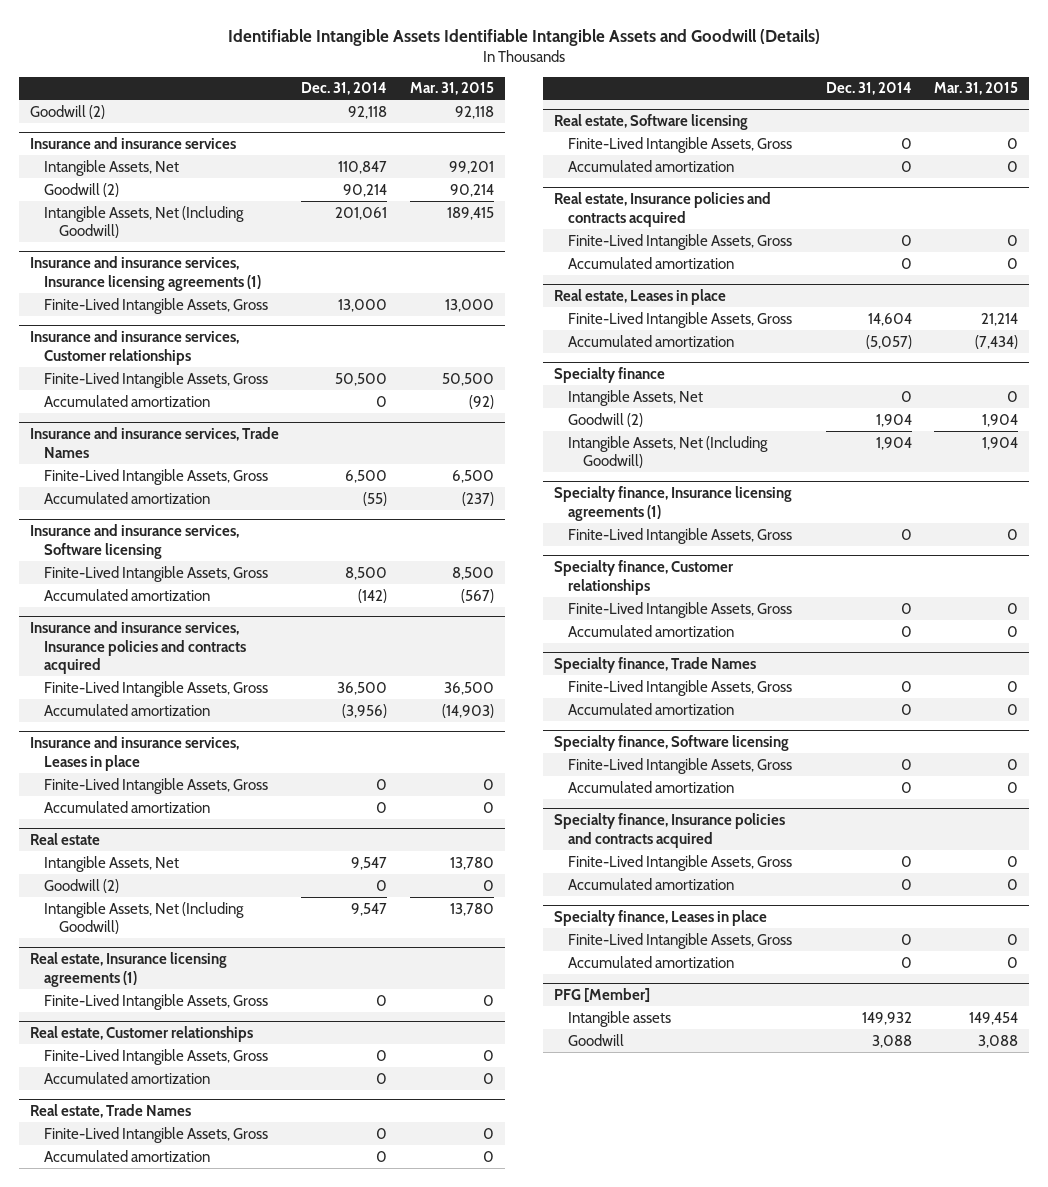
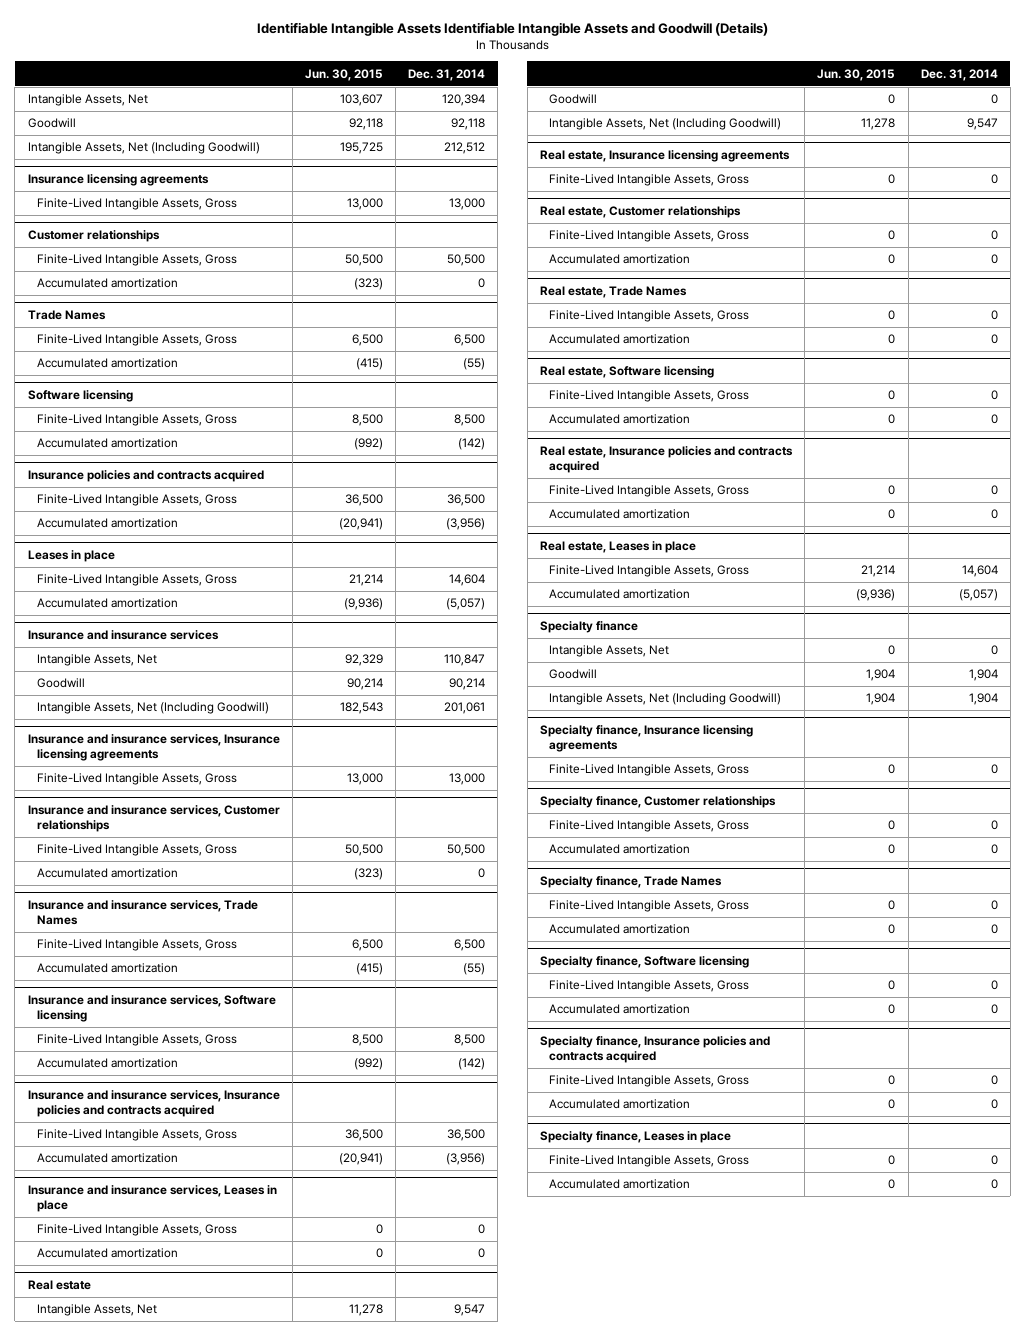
[409,82,494,96] Mar. 31, 2015 -> none
none -> [304,68,383,81] Jun. 30, 2015
none -> [27,94,148,107] Intangible Assets, Net
[29,104,105,119] Goodwill (2) -> [27,118,76,129] Goodwill
none -> [27,142,260,155] Intangible Assets, Net (Including Goodwill)
none -> [27,173,209,186] Insurance licensing agreements
none -> [36,198,237,211] Finite-Lived Intangible Assets, Gross
none -> [27,229,160,242] Customer relationships
none -> [36,254,237,267] Finite-Lived Intangible Assets, Gross
none -> [36,278,178,289] Accumulated amortization
none -> [27,309,106,320] Trade Names
none -> [36,334,237,347] Finite-Lived Intangible Assets, Gross
none -> [36,358,178,369] Accumulated amortization
none -> [27,389,133,402] Software licensing
none -> [36,414,237,427] Finite-Lived Intangible Assets, Gross
none -> [36,438,178,449] Accumulated amortization
none -> [27,469,264,482] Insurance policies and contracts acquired
none -> [36,494,237,507] Finite-Lived Intangible Assets, Gross
none -> [36,518,178,529] Accumulated amortization
none -> [27,549,115,562] Leases in place
none -> [36,574,237,587] Finite-Lived Intangible Assets, Gross
none -> [36,598,178,609] Accumulated amortization
[44,182,120,197] Goodwill (2) -> [36,678,85,689] Goodwill
[29,255,262,291] Insurance and insurance services, Insurance licensing agreements (1) -> [27,733,280,762] Insurance and insurance services, Insurance licensing agreements
[44,878,120,893] Goodwill (2) -> [549,94,598,105] Goodwill
[29,951,227,987] Real estate, Insurance licensing agreements (1) -> [540,149,791,162] Real estate, Insurance licensing agreements
[568,412,644,427] Goodwill (2) -> [549,669,598,680] Goodwill
[553,485,792,521] Specialty finance, Insurance licensing agreements (1) -> [540,724,754,753] Specialty finance, Insurance licensing agreements
[553,987,650,1002] PFG [Member] -> none
[568,1010,672,1027] Intangible assets -> none
[568,1033,625,1046] Goodwill -> none

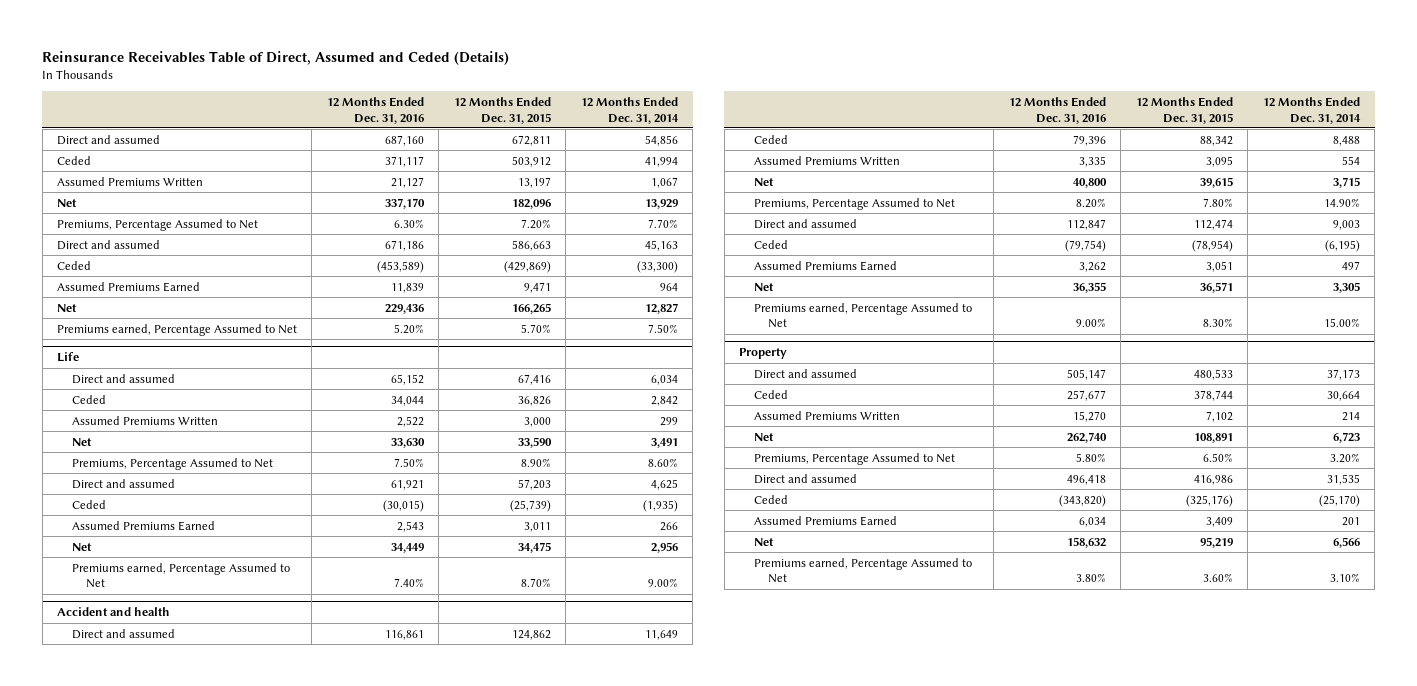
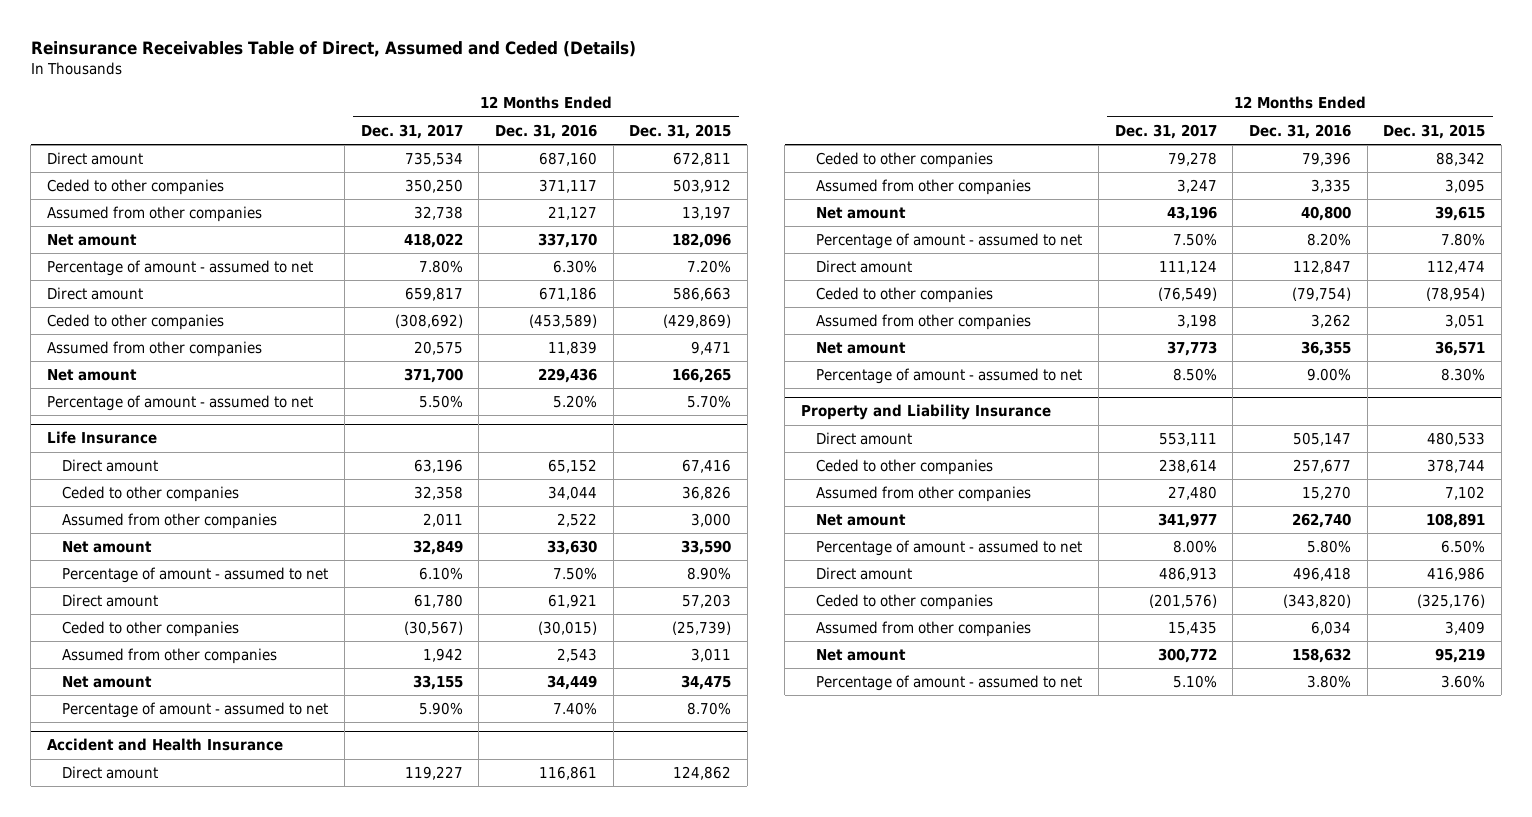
[580,96,679,124] 12 Months Ended Dec. 31, 2014 -> none
none -> [360,123,463,139] Dec. 31, 2017
[56,134,160,145] Direct and assumed -> [46,152,143,166] Direct amount
[56,155,91,165] Ceded -> [46,179,224,196] Ceded to other companies
[56,176,203,186] Assumed Premiums Written -> [46,206,262,223] Assumed from other companies
[56,198,77,207] Net -> [46,234,137,247] Net amount
[56,218,258,231] Premiums, Percentage Assumed to Net -> [46,260,313,277] Percentage of amount - assumed to net
[56,239,160,250] Direct and assumed -> [46,287,143,301] Direct amount
[56,260,91,270] Ceded -> [46,314,224,331] Ceded to other companies
[56,281,200,292] Assumed Premiums Earned -> [46,341,262,358] Assumed from other companies
[56,303,77,312] Net -> [46,369,137,382] Net amount
[56,323,297,336] Premiums earned, Percentage Assumed to Net -> [46,395,313,412] Percentage of amount - assumed to net
[56,352,79,363] Life -> [46,431,157,445] Life Insurance
[71,373,175,384] Direct and assumed -> [62,459,159,473] Direct amount
[71,394,106,404] Ceded -> [62,486,240,503] Ceded to other companies
[71,415,218,425] Assumed Premiums Written -> [62,513,278,530] Assumed from other companies
[71,437,92,446] Net -> [62,541,153,554] Net amount
[71,457,273,470] Premiums, Percentage Assumed to Net -> [62,567,329,584] Percentage of amount - assumed to net
[71,478,175,489] Direct and assumed -> [62,594,159,608] Direct amount
[71,499,106,509] Ceded -> [62,621,240,638] Ceded to other companies
[71,520,215,531] Assumed Premiums Earned -> [62,648,278,665] Assumed from other companies
[71,542,92,551] Net -> [62,676,153,689] Net amount
[71,562,290,589] Premiums earned, Percentage Assumed to Net -> [62,702,329,719] Percentage of amount - assumed to net
[56,607,170,617] Accident and health -> [46,738,283,752] Accident and Health Insurance
[71,628,175,639] Direct and assumed -> [62,766,159,780] Direct amount
[753,134,788,144] Ceded -> [816,152,994,169] Ceded to other companies
[753,155,900,165] Assumed Premiums Written -> [816,179,1032,196] Assumed from other companies
[753,177,774,186] Net -> [816,207,907,220] Net amount
[753,197,955,210] Premiums, Percentage Assumed to Net -> [816,233,1083,250] Percentage of amount - assumed to net
[753,218,857,229] Direct and assumed -> [816,260,913,274] Direct amount
[753,239,788,249] Ceded -> [816,287,994,304] Ceded to other companies
[753,260,897,271] Assumed Premiums Earned -> [816,314,1032,331] Assumed from other companies
[753,282,774,291] Net -> [816,342,907,355] Net amount
[753,302,972,329] Premiums earned, Percentage Assumed to Net -> [816,368,1083,385] Percentage of amount - assumed to net
[738,348,787,360] Property -> [800,404,1051,421] Property and Liability Insurance
[753,368,857,379] Direct and assumed -> [816,432,913,446] Direct amount
[753,389,788,399] Ceded -> [816,459,994,476] Ceded to other companies
[753,410,900,420] Assumed Premiums Written -> [816,486,1032,503] Assumed from other companies
[753,432,774,441] Net -> [816,514,907,527] Net amount
[753,452,955,465] Premiums, Percentage Assumed to Net -> [816,540,1083,557] Percentage of amount - assumed to net
[753,473,857,484] Direct and assumed -> [816,567,913,581] Direct amount
[753,494,788,504] Ceded -> [816,594,994,611] Ceded to other companies
[753,515,897,526] Assumed Premiums Earned -> [816,621,1032,638] Assumed from other companies
[753,537,774,546] Net -> [816,649,907,662] Net amount
[753,557,972,584] Premiums earned, Percentage Assumed to Net -> [816,675,1083,692] Percentage of amount - assumed to net

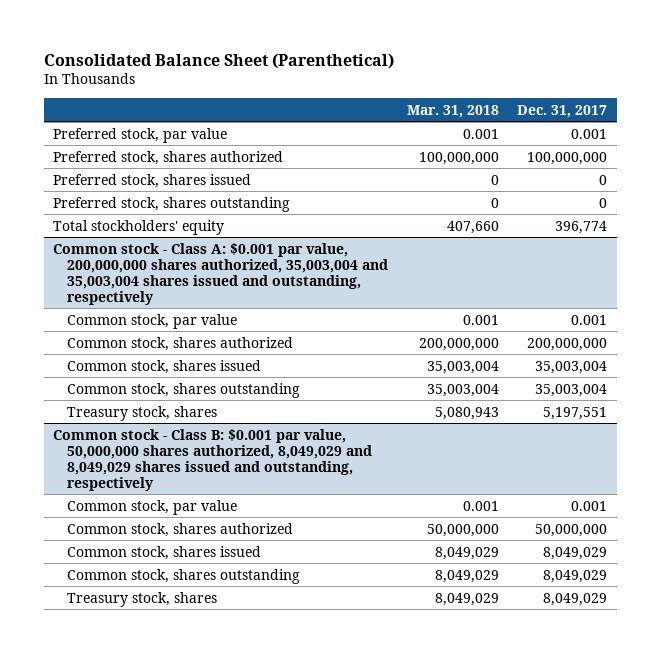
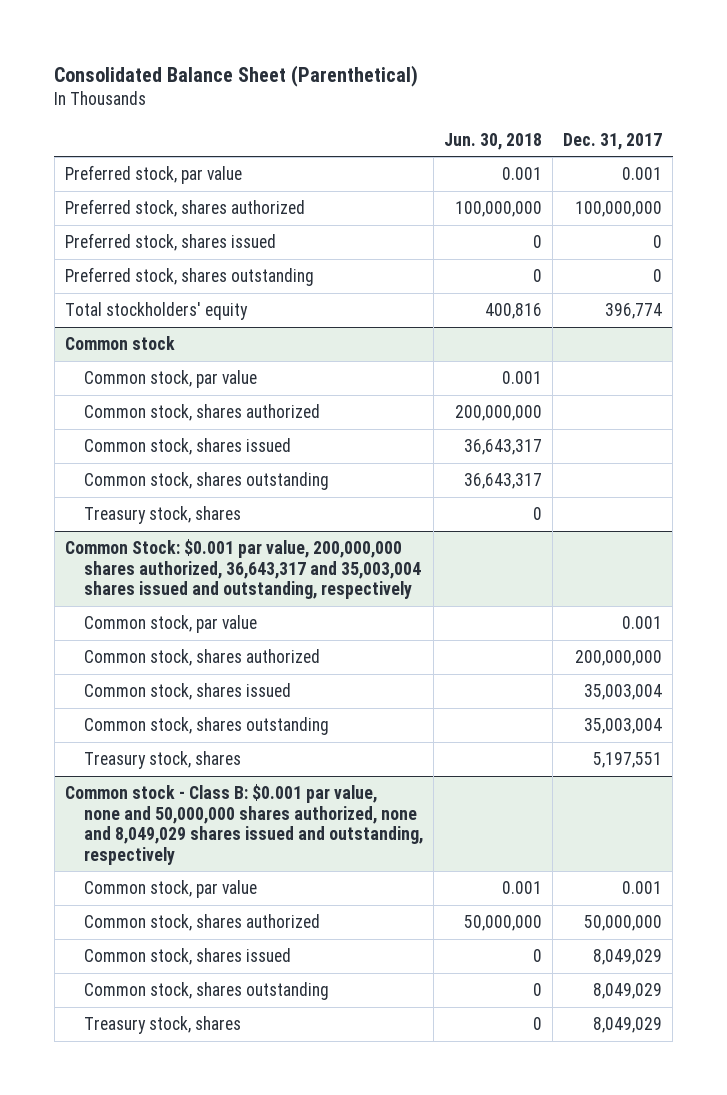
[406,104,499,118] Mar. 31, 2018 -> none
none -> [444,132,543,150] Jun. 30, 2018
none -> [64,336,175,351] Common stock
none -> [84,370,258,389] Common stock, par value
none -> [84,404,321,422] Common stock, shares authorized
none -> [84,438,292,456] Common stock, shares issued
none -> [84,472,330,491] Common stock, shares outstanding
none -> [84,506,242,525] Treasury stock, shares
[53,242,388,305] Common stock - Class A: $0.001 par value, 200,000,000 shares authorized, 35,003,004 and 35,003,004 shares issued and outstanding, respectively -> [64,539,422,600] Common Stock: $0.001 par value, 200,000,000 shares authorized, 36,643,317 and 35,003,004 shares issued and outstanding, respectively
[53,428,372,491] Common stock - Class B: $0.001 par value, 50,000,000 shares authorized, 8,049,029 and 8,049,029 shares issued and outstanding, respectively -> [64,784,424,865] Common stock - Class B: $0.001 par value, none and 50,000,000 shares authorized, none and 8,049,029 shares issued and outstanding, respectively

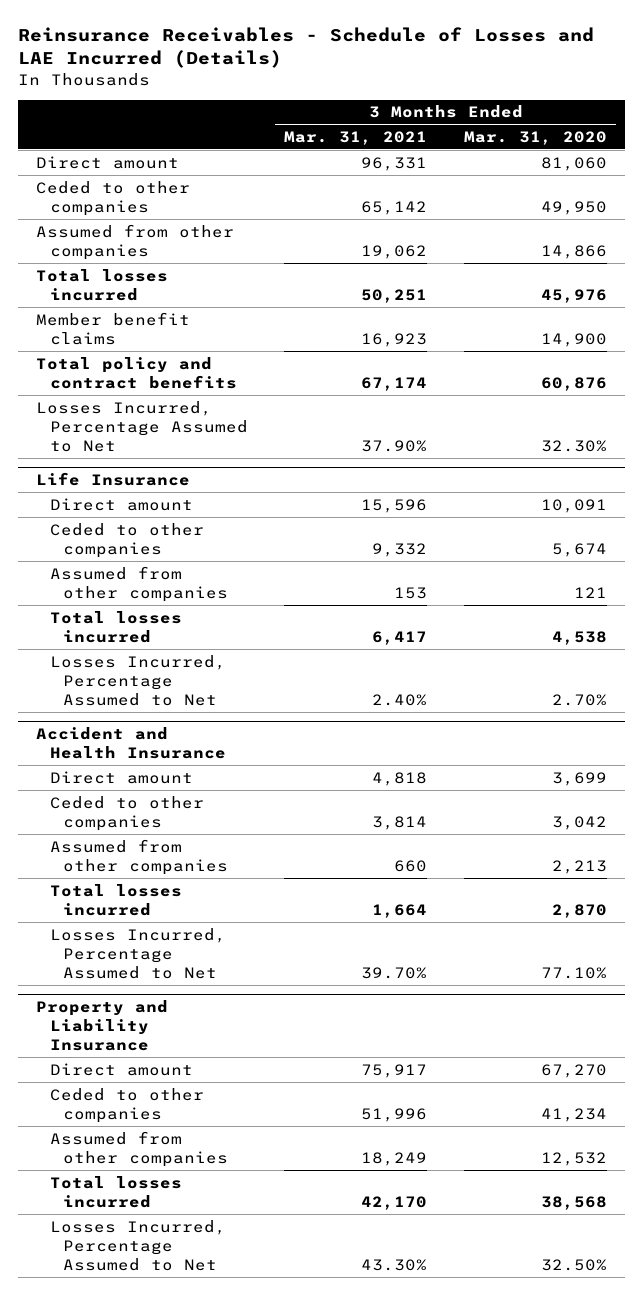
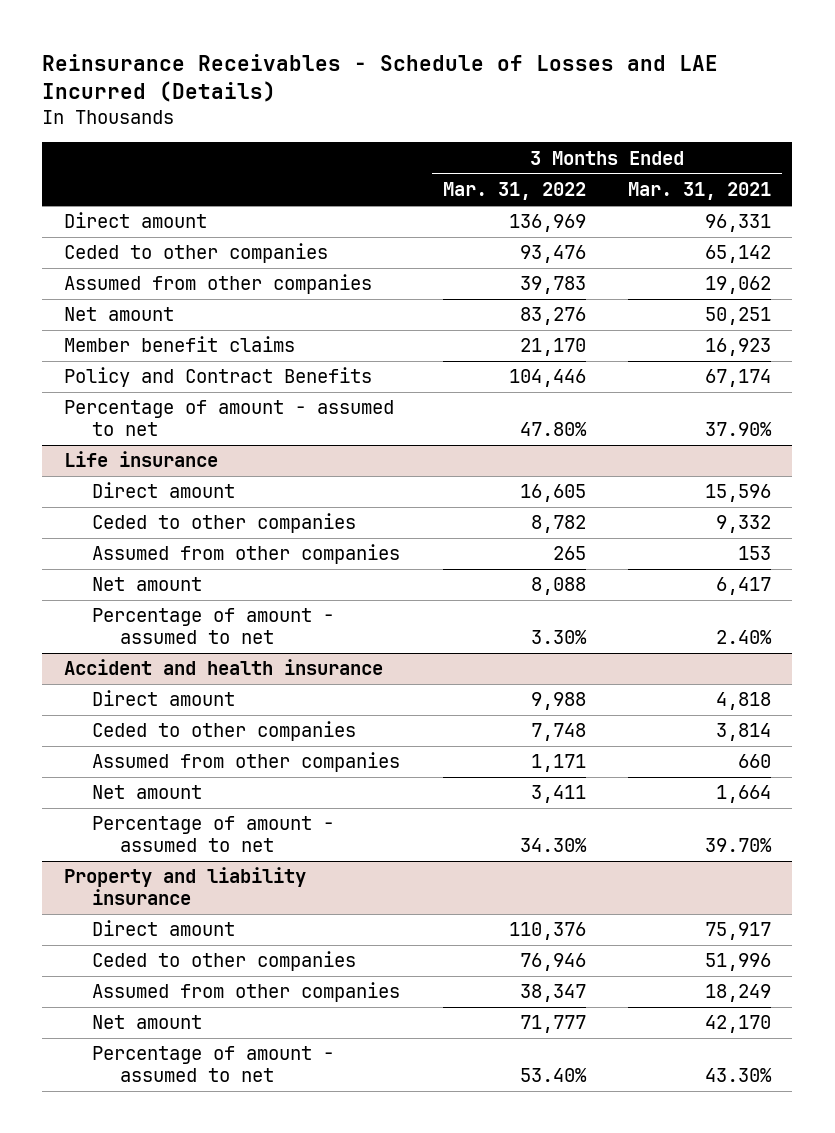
[463,130,607,145] Mar. 31, 2020 -> none
none -> [442,182,586,201] Mar. 31, 2022
[36,268,169,301] Total losses incurred -> [63,307,174,322] Net amount
[36,356,237,389] Total policy and contract benefits -> [63,367,372,388] Policy and Contract Benefits
[36,400,248,452] Losses Incurred, Percentage Assumed to Net -> [63,400,394,437] Percentage of amount - assumed to net
[36,472,191,487] Life Insurance -> [63,451,218,468] Life insurance
[49,610,182,643] Total losses incurred -> [91,577,202,592] Net amount
[49,654,226,706] Losses Incurred, Percentage Assumed to Net -> [91,608,334,645] Percentage of amount - assumed to net
[36,727,226,760] Accident and Health Insurance -> [63,659,383,676] Accident and health insurance
[49,883,182,916] Total losses incurred -> [91,785,202,800] Net amount
[49,927,226,979] Losses Incurred, Percentage Assumed to Net -> [91,816,334,853] Percentage of amount - assumed to net
[36,1000,169,1052] Property and Liability Insurance -> [63,867,306,906] Property and liability insurance
[49,1175,182,1208] Total losses incurred -> [91,1015,202,1030] Net amount
[49,1219,226,1271] Losses Incurred, Percentage Assumed to Net -> [91,1046,334,1083] Percentage of amount - assumed to net

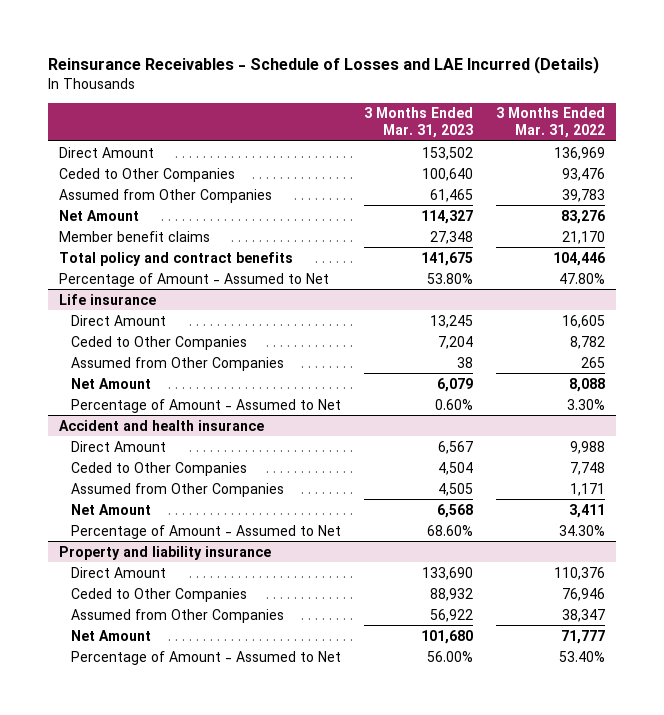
[628,182,772,201] Mar. 31, 2021 -> none
none -> [363,107,473,138] 3 Months Ended Mar. 31, 2023
[63,212,207,229] Direct amount -> [59,146,155,158] Direct Amount
[63,243,328,264] Ceded to other companies -> [59,167,236,182] Ceded to Other Companies
[63,274,372,295] Assumed from other companies -> [59,188,273,203] Assumed from Other Companies
[63,307,174,322] Net amount -> [59,209,140,221] Net Amount
[63,367,372,388] Policy and Contract Benefits -> [59,251,294,266] Total policy and contract benefits
[63,400,394,437] Percentage of amount - assumed to net -> [59,272,330,287] Percentage of Amount - Assumed to Net
[91,482,235,499] Direct amount -> [71,314,167,326] Direct Amount
[91,513,356,534] Ceded to other companies -> [71,335,248,350] Ceded to Other Companies
[91,544,400,565] Assumed from other companies -> [71,356,285,371] Assumed from Other Companies
[91,577,202,592] Net amount -> [71,377,152,389] Net Amount
[91,608,334,645] Percentage of amount - assumed to net -> [71,398,342,413] Percentage of Amount - Assumed to Net
[91,690,235,707] Direct amount -> [71,440,167,452] Direct Amount
[91,721,356,742] Ceded to other companies -> [71,461,248,476] Ceded to Other Companies
[91,752,400,773] Assumed from other companies -> [71,482,285,497] Assumed from Other Companies
[91,785,202,800] Net amount -> [71,503,152,515] Net Amount
[91,816,334,853] Percentage of amount - assumed to net -> [71,524,342,539] Percentage of Amount - Assumed to Net
[91,920,235,937] Direct amount -> [71,566,167,578] Direct Amount
[91,951,356,972] Ceded to other companies -> [71,587,248,602] Ceded to Other Companies
[91,982,400,1003] Assumed from other companies -> [71,608,285,623] Assumed from Other Companies
[91,1015,202,1030] Net amount -> [71,629,152,641] Net Amount
[91,1046,334,1083] Percentage of amount - assumed to net -> [71,650,342,665] Percentage of Amount - Assumed to Net

